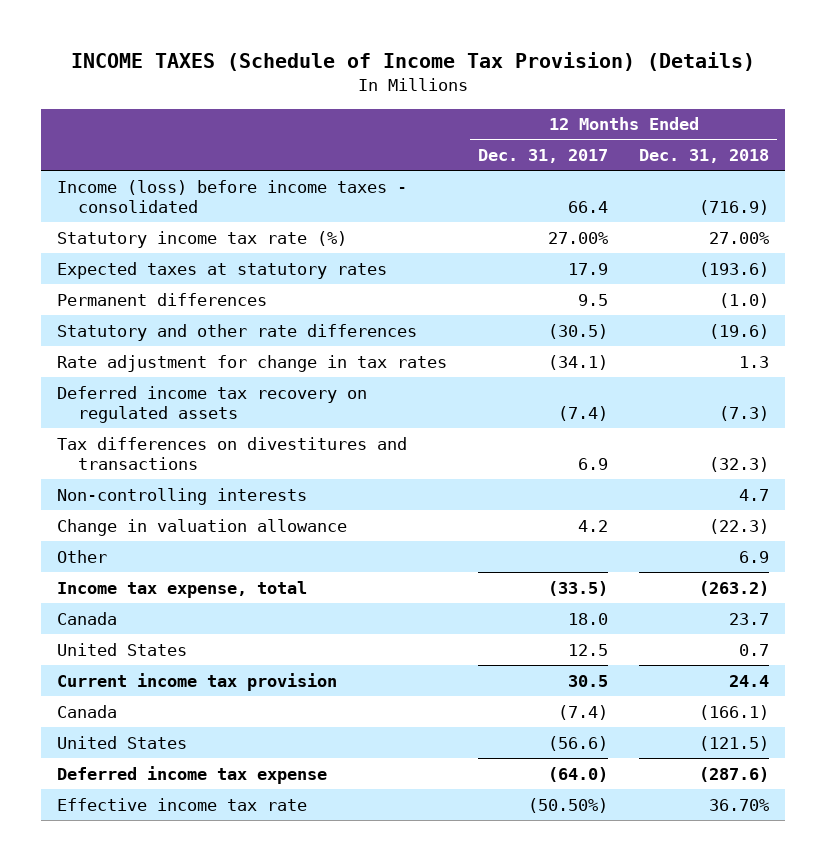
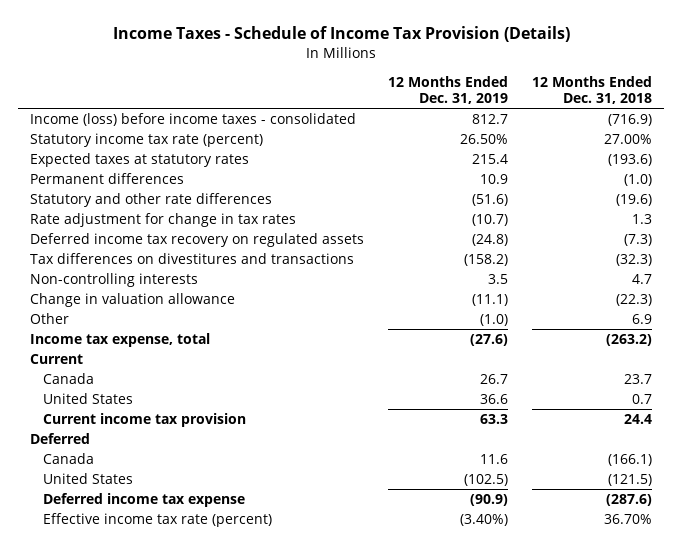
[71,52,756,72] INCOME TAXES (Schedule of Income Tax Provision) (Details) -> [112,26,570,43] Income Taxes - Schedule of Income Tax Provision (Details)
[478,149,609,164] Dec. 31, 2017 -> none
none -> [387,75,508,104] 12 Months Ended Dec. 31, 2019
[57,230,348,248] Statutory income tax rate (%) -> [29,133,263,148] Statutory income tax rate (percent)
none -> [29,354,83,365] Current
none -> [29,433,90,445] Deferred
[57,797,308,811] Effective income tax rate -> [43,513,273,528] Effective income tax rate (percent)

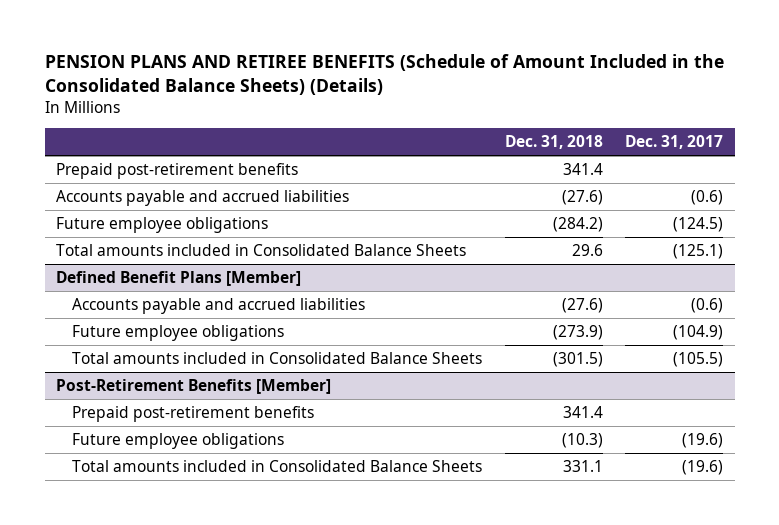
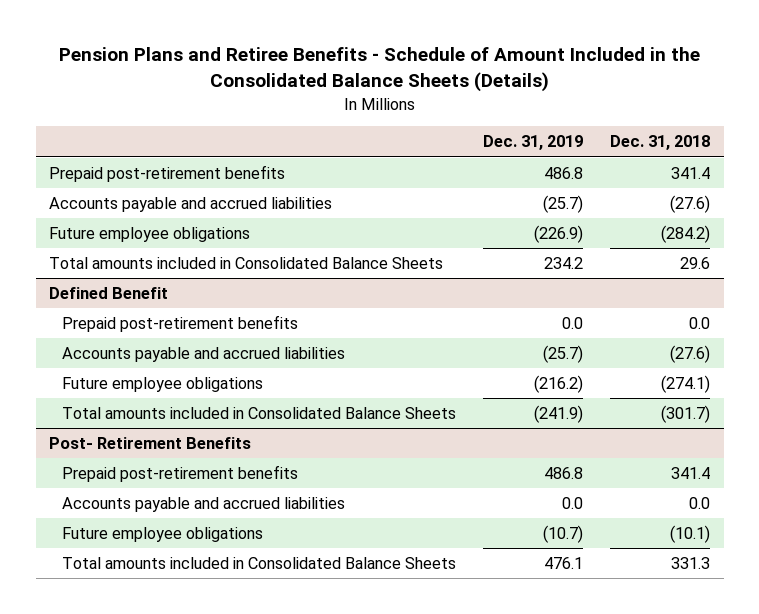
[44,54,724,95] PENSION PLANS AND RETIREE BENEFITS (Schedule of Amount Included in the Consolidated Balance Sheets) (Details) -> [58,47,700,93] Pension Plans and Retiree Benefits - Schedule of Amount Included in the Consolidated Balance Sheets (Details)
[625,135,724,150] Dec. 31, 2017 -> none
none -> [483,135,584,151] Dec. 31, 2019
[56,271,302,287] Defined Benefit Plans [Member] -> [49,287,169,300] Defined Benefit
none -> [62,315,299,333] Prepaid post-retirement benefits
[552,325,603,341] (273.9) -> [661,375,711,394] (274.1)
[552,352,603,368] (301.5) -> [661,405,711,424] (301.7)
[56,379,332,395] Post-Retirement Benefits [Member] -> [49,437,252,450] Post- Retirement Benefits
none -> [62,497,346,513] Accounts payable and accrued liabilities
[561,433,603,449] (10.3) -> [670,525,711,544] (10.1)
[562,460,603,473] 331.1 -> [671,557,711,570] 331.3

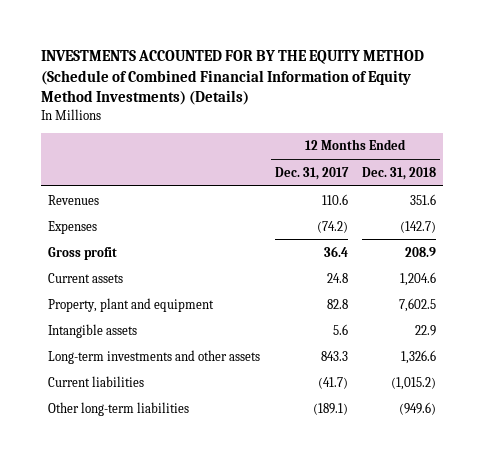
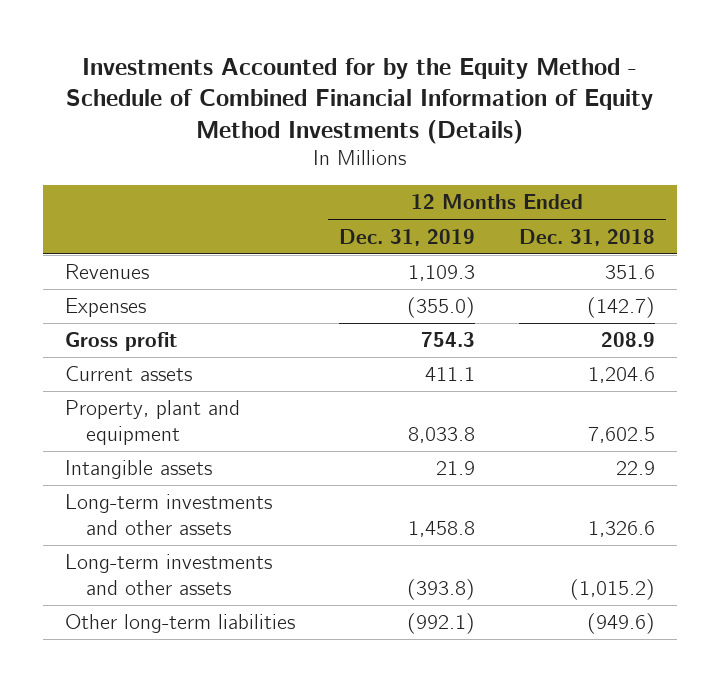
[40,50,424,105] INVESTMENTS ACCOUNTED FOR BY THE EQUITY METHOD (Schedule of Combined Financial Information of Equity Method Investments) (Details) -> [66,57,654,144] Investments Accounted for by the Equity Method - Schedule of Combined Financial Information of Equity Method Investments (Details)
[274,166,349,180] Dec. 31, 2017 -> none
none -> [339,228,476,246] Dec. 31, 2019
[48,375,145,387] Current liabilities -> [65,554,273,595] Long-term investments and other assets

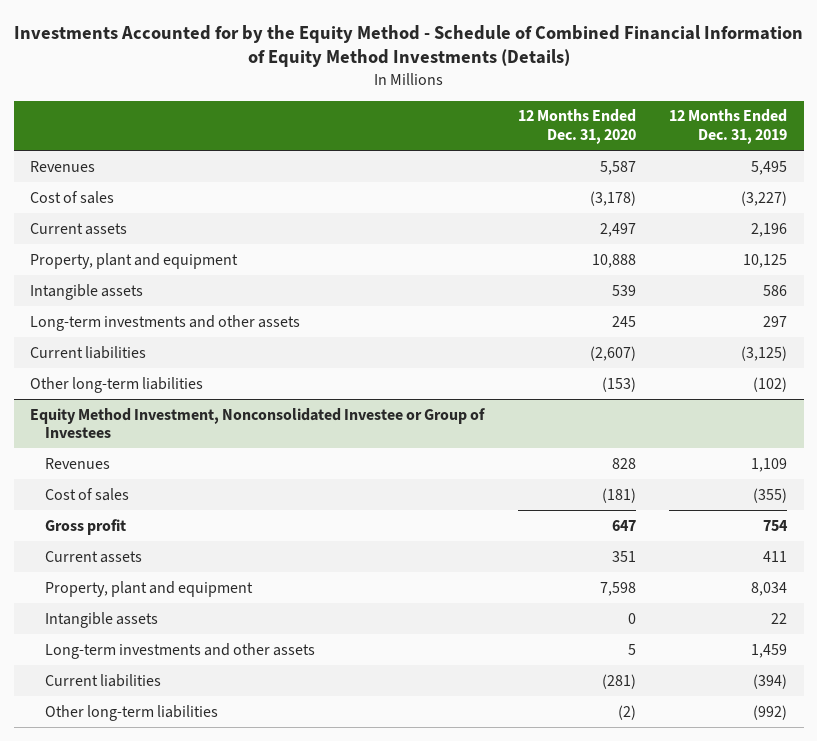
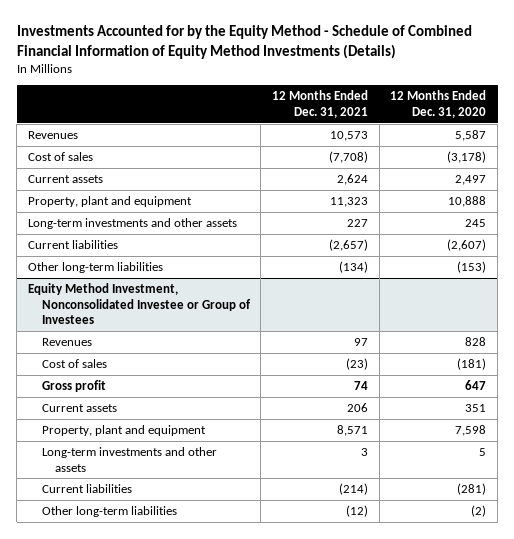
[668,109,787,145] 12 Months Ended Dec. 31, 2019 -> none
none -> [271,90,368,118] 12 Months Ended Dec. 31, 2021
[30,283,144,300] Intangible assets -> none
[45,611,159,628] Intangible assets -> none

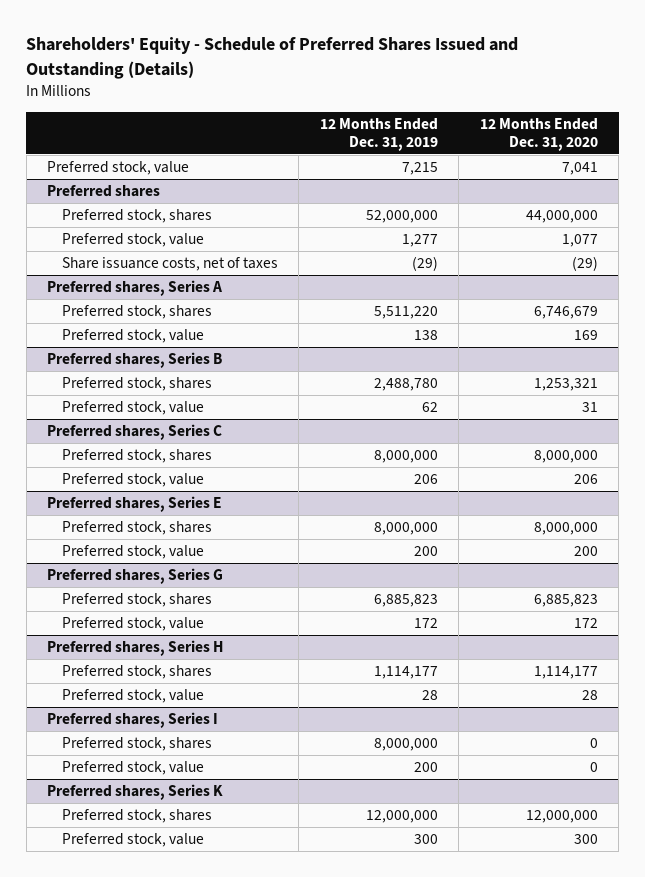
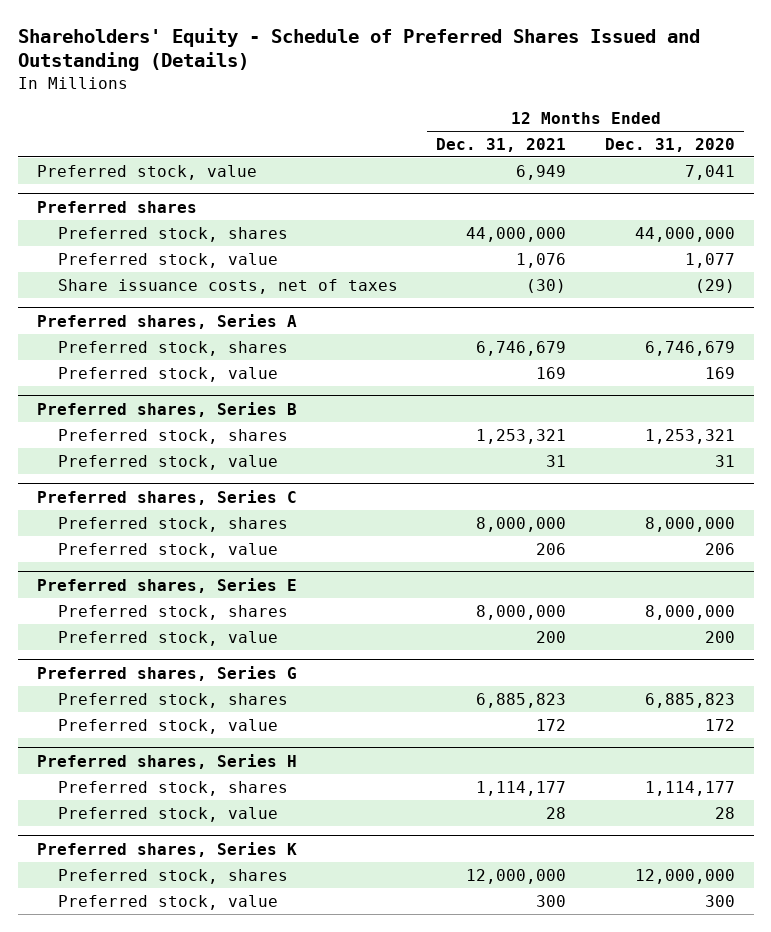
[319,117,438,151] 12 Months Ended Dec. 31, 2019 -> none
none -> [436,137,567,152] Dec. 31, 2021
[47,711,219,728] Preferred shares, Series I -> none
[61,736,212,751] Preferred stock, shares -> none
[61,760,204,775] Preferred stock, value -> none

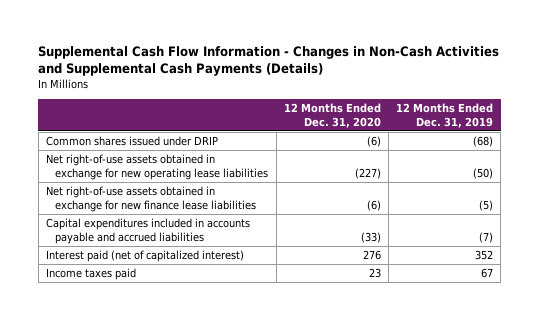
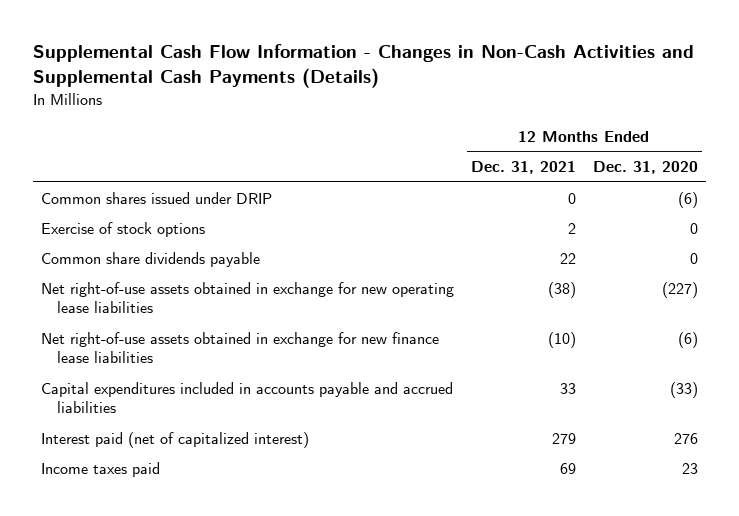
[395,103,493,128] 12 Months Ended Dec. 31, 2019 -> none
none -> [471,161,577,175] Dec. 31, 2021
none -> [41,221,206,237] Exercise of stock options
none -> [41,251,261,267] Common share dividends payable

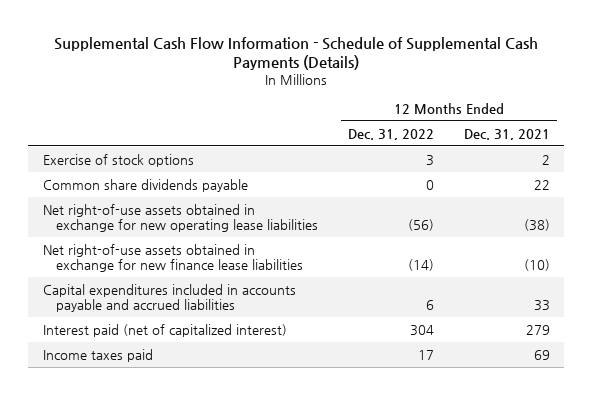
[32,44,694,89] Supplemental Cash Flow Information - Changes in Non-Cash Activities and Supplemental Cash Payments (Details) -> [54,36,539,70] Supplemental Cash Flow Information - Schedule of Supplemental Cash Payments (Details)
[592,161,698,175] Dec. 31, 2020 -> none
none -> [347,128,434,140] Dec. 31, 2022
[41,191,273,204] Common shares issued under DRIP -> none

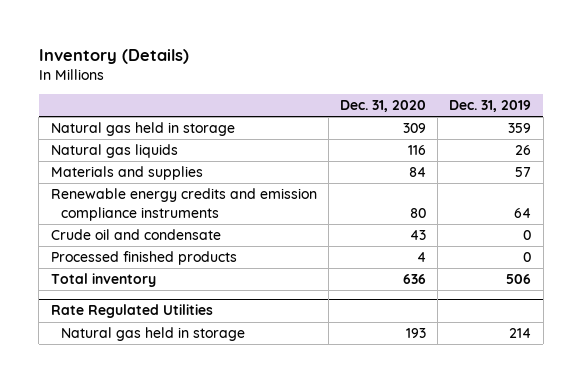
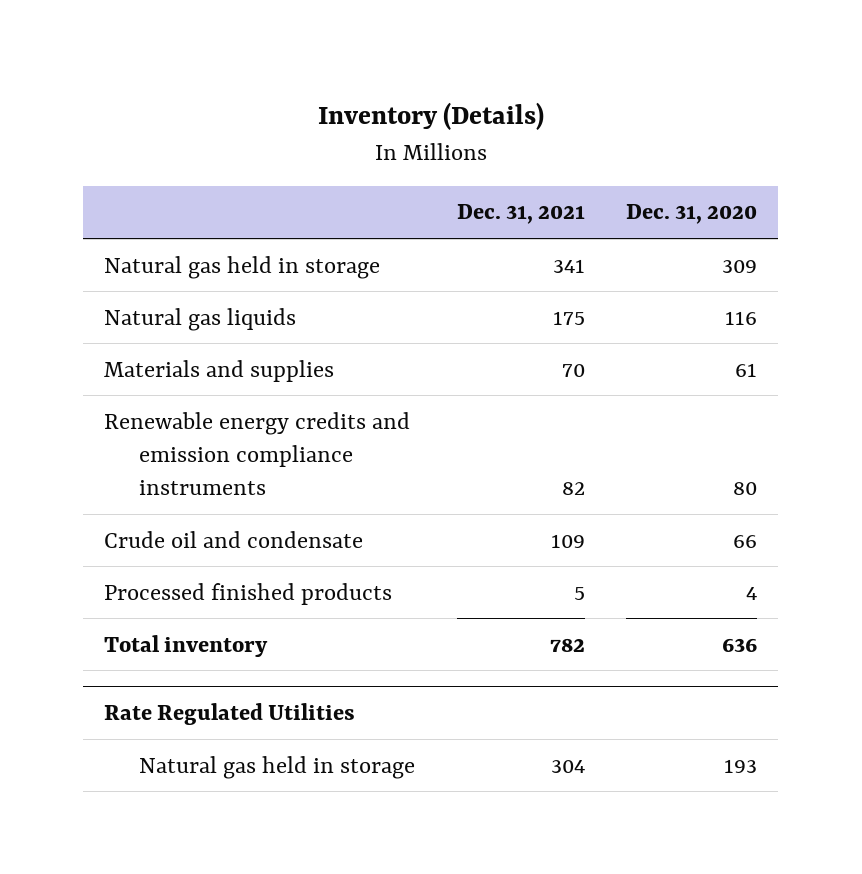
[449,100,532,113] Dec. 31, 2019 -> none
none -> [456,204,585,225] Dec. 31, 2021
[408,167,426,178] 84 -> [735,362,758,377] 61
[409,230,426,241] 43 -> [733,534,758,548] 66

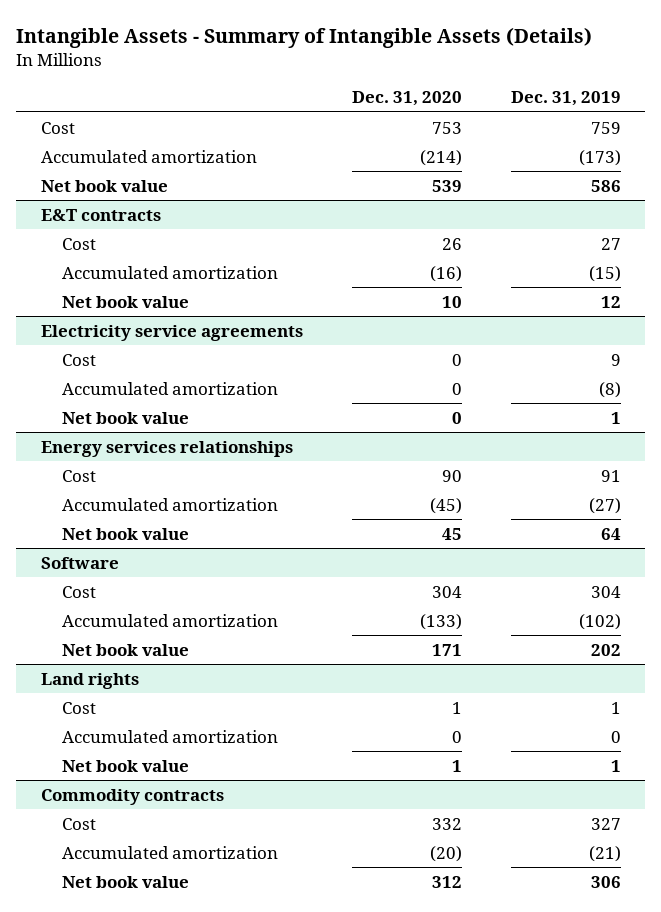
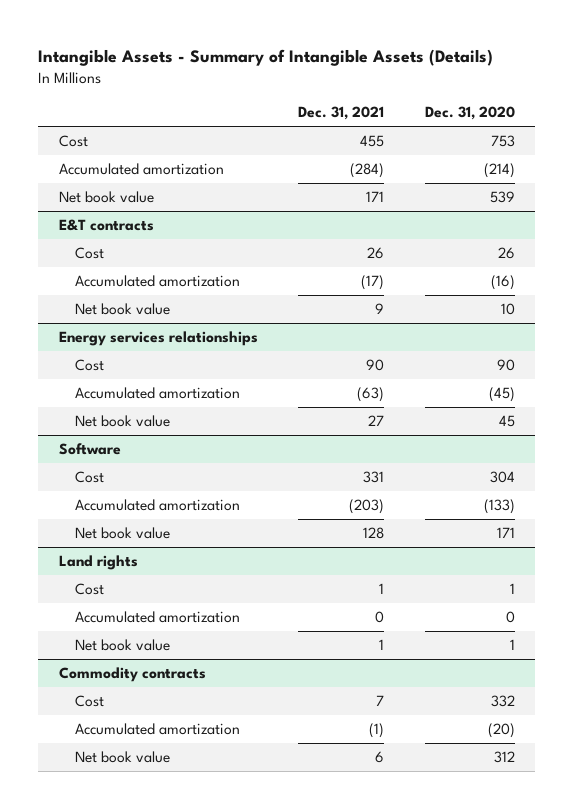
[510,91,621,107] Dec. 31, 2019 -> none
none -> [298,106,385,121] Dec. 31, 2021
[40,324,303,341] Electricity service agreements -> none
[62,353,97,366] Cost -> none
[62,381,279,395] Accumulated amortization -> none
[62,411,190,424] Net book value -> none

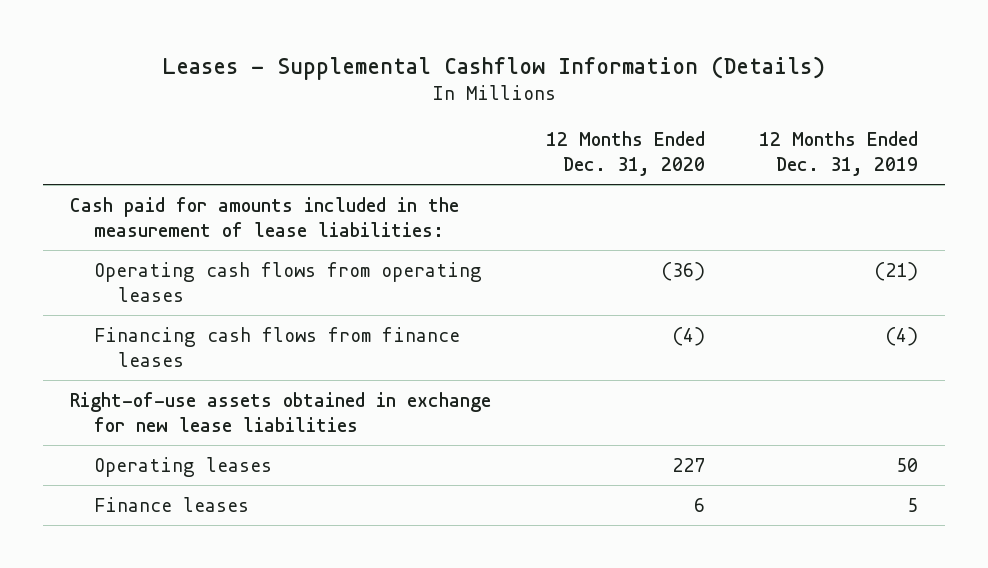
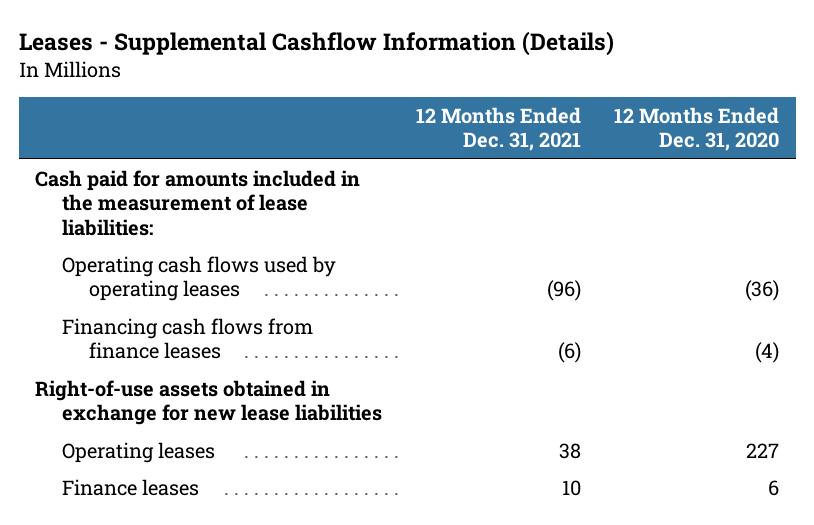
[758,131,918,177] 12 Months Ended Dec. 31, 2019 -> none
none -> [415,106,581,152] 12 Months Ended Dec. 31, 2021
[94,261,483,302] Operating cash flows from operating leases -> [62,255,337,302] Operating cash flows used by operating leases

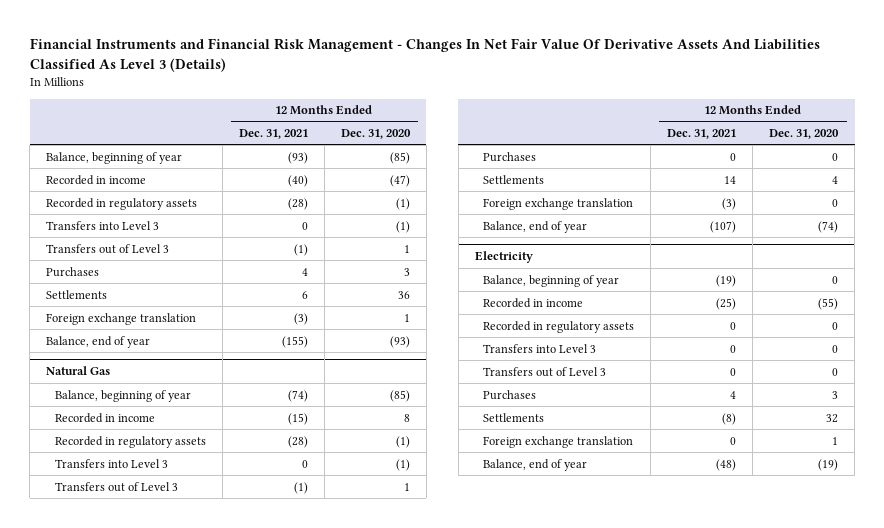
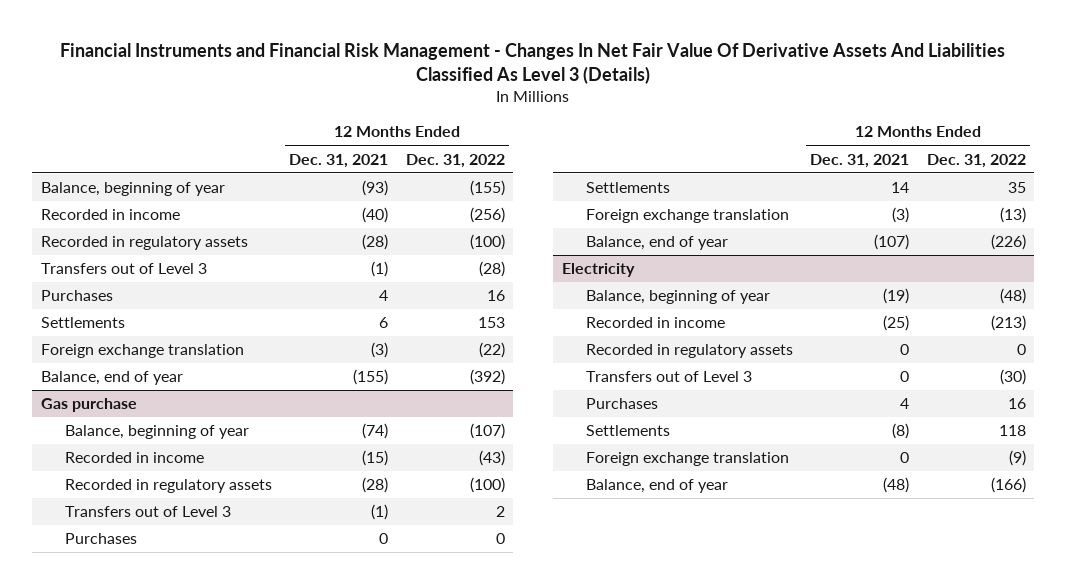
[340,129,411,140] Dec. 31, 2020 -> none
none -> [405,153,505,168] Dec. 31, 2022
[46,220,160,230] Transfers into Level 3 -> none
[46,366,111,376] Natural Gas -> [40,398,137,413] Gas purchase
[54,458,168,468] Transfers into Level 3 -> none
[483,343,597,353] Transfers into Level 3 -> none

